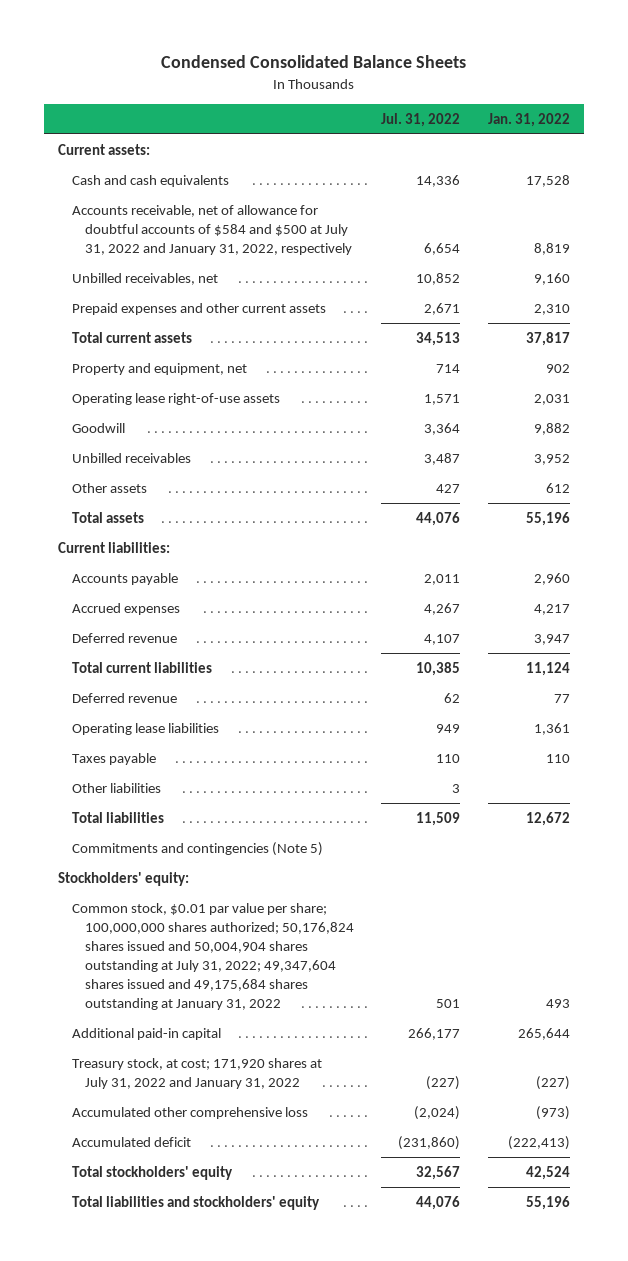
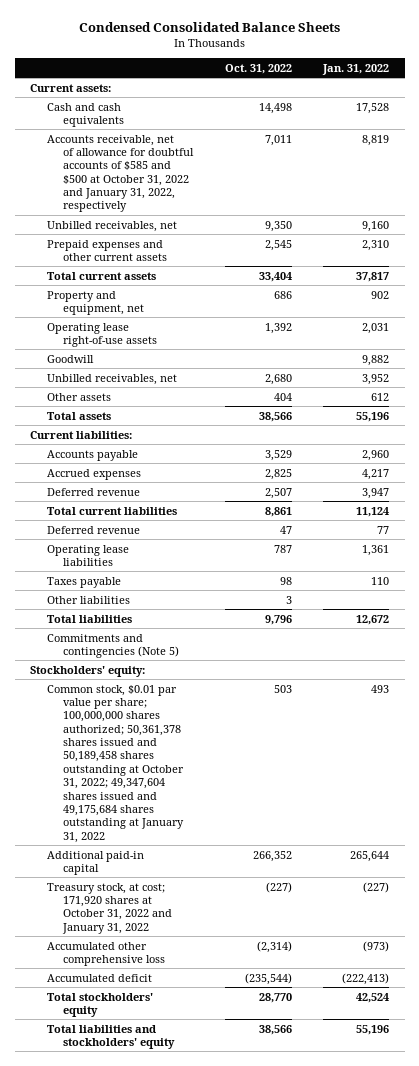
[381,112,461,127] Jul. 31, 2022 -> none
none -> [224,63,292,74] Oct. 31, 2022
[71,204,352,255] Accounts receivable, net of allowance for doubtful accounts of $584 and $500 at July 31, 2022 and January 31, 2022, respectively -> [46,134,195,213] Accounts receivable, net of allowance for doubtful accounts of $585 and $500 at October 31, 2022 and January 31, 2022, respectively
[71,452,191,463] Unbilled receivables -> [46,373,177,385] Unbilled receivables, net
[71,902,354,1011] Common stock, $0.01 par value per share; 100,000,000 shares authorized; 50,176,824 shares issued and 50,004,904 shares outstanding at July 31, 2022; 49,347,604 shares issued and 49,175,684 shares outstanding at January 31, 2022 -> [46,684,185,843] Common stock, $0.01 par value per share; 100,000,000 shares authorized; 50,361,378 shares issued and 50,189,458 shares outstanding at October 31, 2022; 49,347,604 shares issued and 49,175,684 shares outstanding at January 31, 2022
[71,1057,322,1089] Treasury stock, at cost; 171,920 shares at July 31, 2022 and January 31, 2022 -> [46,882,173,934] Treasury stock, at cost; 171,920 shares at October 31, 2022 and January 31, 2022

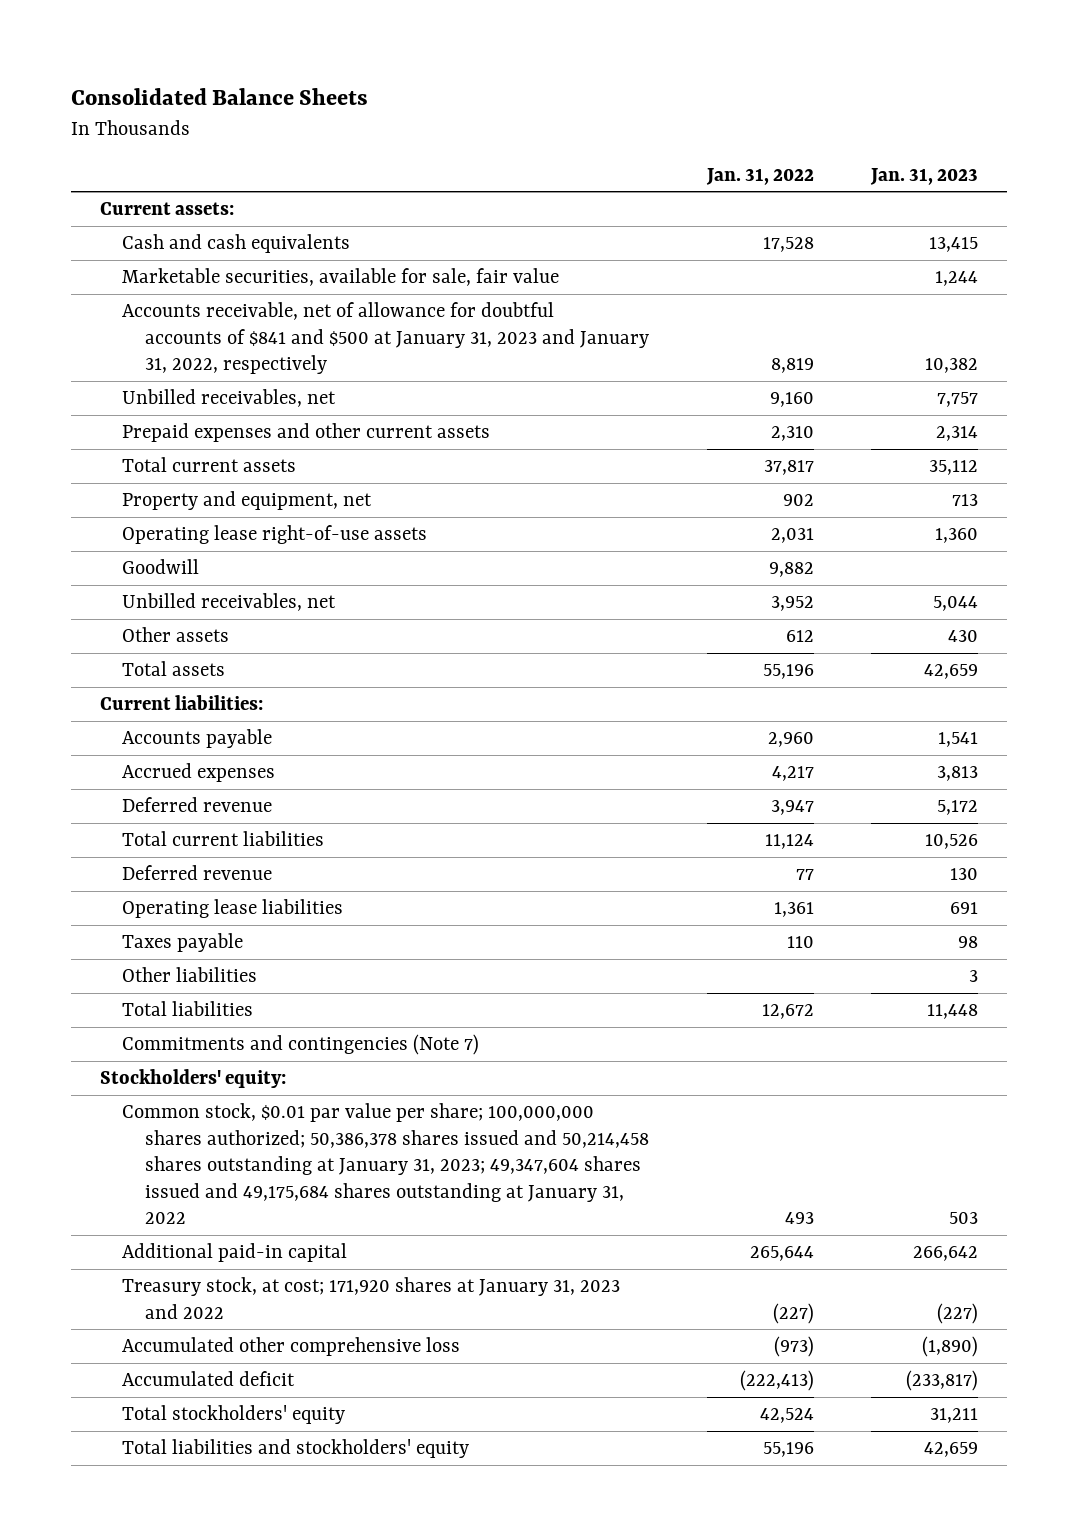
[78,22,340,33] Condensed Consolidated Balance Sheets -> [70,88,368,106] Consolidated Balance Sheets
[224,63,292,74] Oct. 31, 2022 -> none
none -> [870,167,979,185] Jan. 31, 2023
none -> [122,268,560,287] Marketable securities, available for sale, fair value
[46,134,195,213] Accounts receivable, net of allowance for doubtful accounts of $585 and $500 at October 31, 2022 and January 31, 2022, respectively -> [122,302,650,375] Accounts receivable, net of allowance for doubtful accounts of $841 and $500 at January 31, 2023 and January 31, 2022, respectively
[46,633,180,658] Commitments and contingencies (Note 5) -> [122,1034,480,1056] Commitments and contingencies (Note 7)
[46,684,185,843] Common stock, $0.01 par value per share; 100,000,000 shares authorized; 50,361,378 shares issued and 50,189,458 shares outstanding at October 31, 2022; 49,347,604 shares issued and 49,175,684 shares outstanding at January 31, 2022 -> [122,1103,650,1225] Common stock, $0.01 par value per share; 100,000,000 shares authorized; 50,386,378 shares issued and 50,214,458 shares outstanding at January 31, 2023; 49,347,604 shares issued and 49,175,684 shares outstanding at January 31, 2022
[46,882,173,934] Treasury stock, at cost; 171,920 shares at October 31, 2022 and January 31, 2022 -> [122,1277,621,1319] Treasury stock, at cost; 171,920 shares at January 31, 2023 and 2022

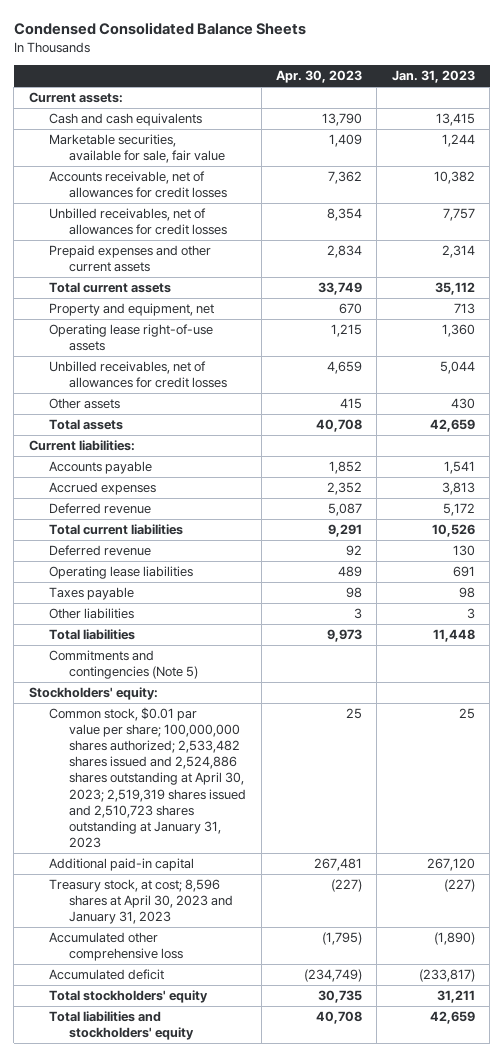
[70,88,368,106] Consolidated Balance Sheets -> [13,22,306,36] Condensed Consolidated Balance Sheets
[705,167,814,185] Jan. 31, 2022 -> none
none -> [275,70,362,84] Apr. 30, 2023
[122,302,650,375] Accounts receivable, net of allowance for doubtful accounts of $841 and $500 at January 31, 2023 and January 31, 2022, respectively -> [48,171,228,199] Accounts receivable, net of allowances for credit losses
[122,389,337,408] Unbilled receivables, net -> [48,208,228,236] Unbilled receivables, net of allowances for credit losses
[122,559,200,575] Goodwill -> none
[122,593,337,612] Unbilled receivables, net -> [48,361,228,389] Unbilled receivables, net of allowances for credit losses
[122,1034,480,1056] Commitments and contingencies (Note 7) -> [48,650,199,680] Commitments and contingencies (Note 5)
[122,1103,650,1225] Common stock, $0.01 par value per share; 100,000,000 shares authorized; 50,386,378 shares issued and 50,214,458 shares outstanding at January 31, 2023; 49,347,604 shares issued and 49,175,684 shares outstanding at January 31, 2022 -> [48,707,247,848] Common stock, $0.01 par value per share; 100,000,000 shares authorized; 2,533,482 shares issued and 2,524,886 shares outstanding at April 30, 2023; 2,519,319 shares issued and 2,510,723 shares outstanding at January 31, 2023
[949,1212,979,1225] 503 -> [458,708,475,720] 25
[913,1246,979,1262] 266,642 -> [426,858,475,872] 267,120
[122,1277,621,1319] Treasury stock, at cost; 171,920 shares at January 31, 2023 and 2022 -> [48,879,234,925] Treasury stock, at cost; 8,596 shares at April 30, 2023 and January 31, 2023

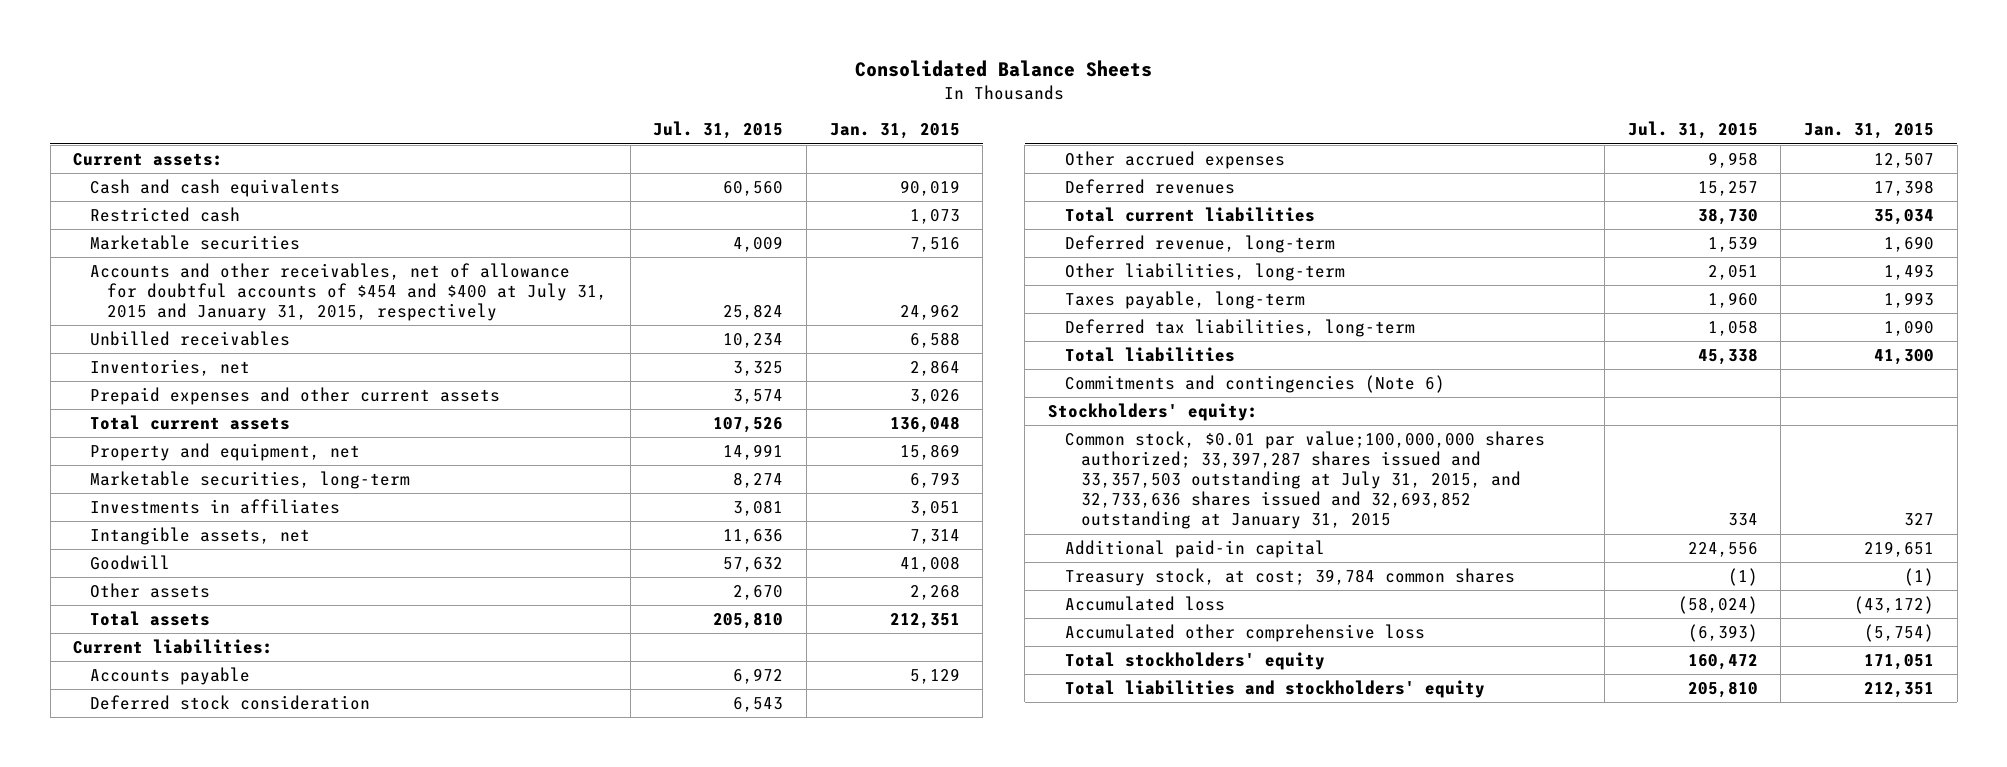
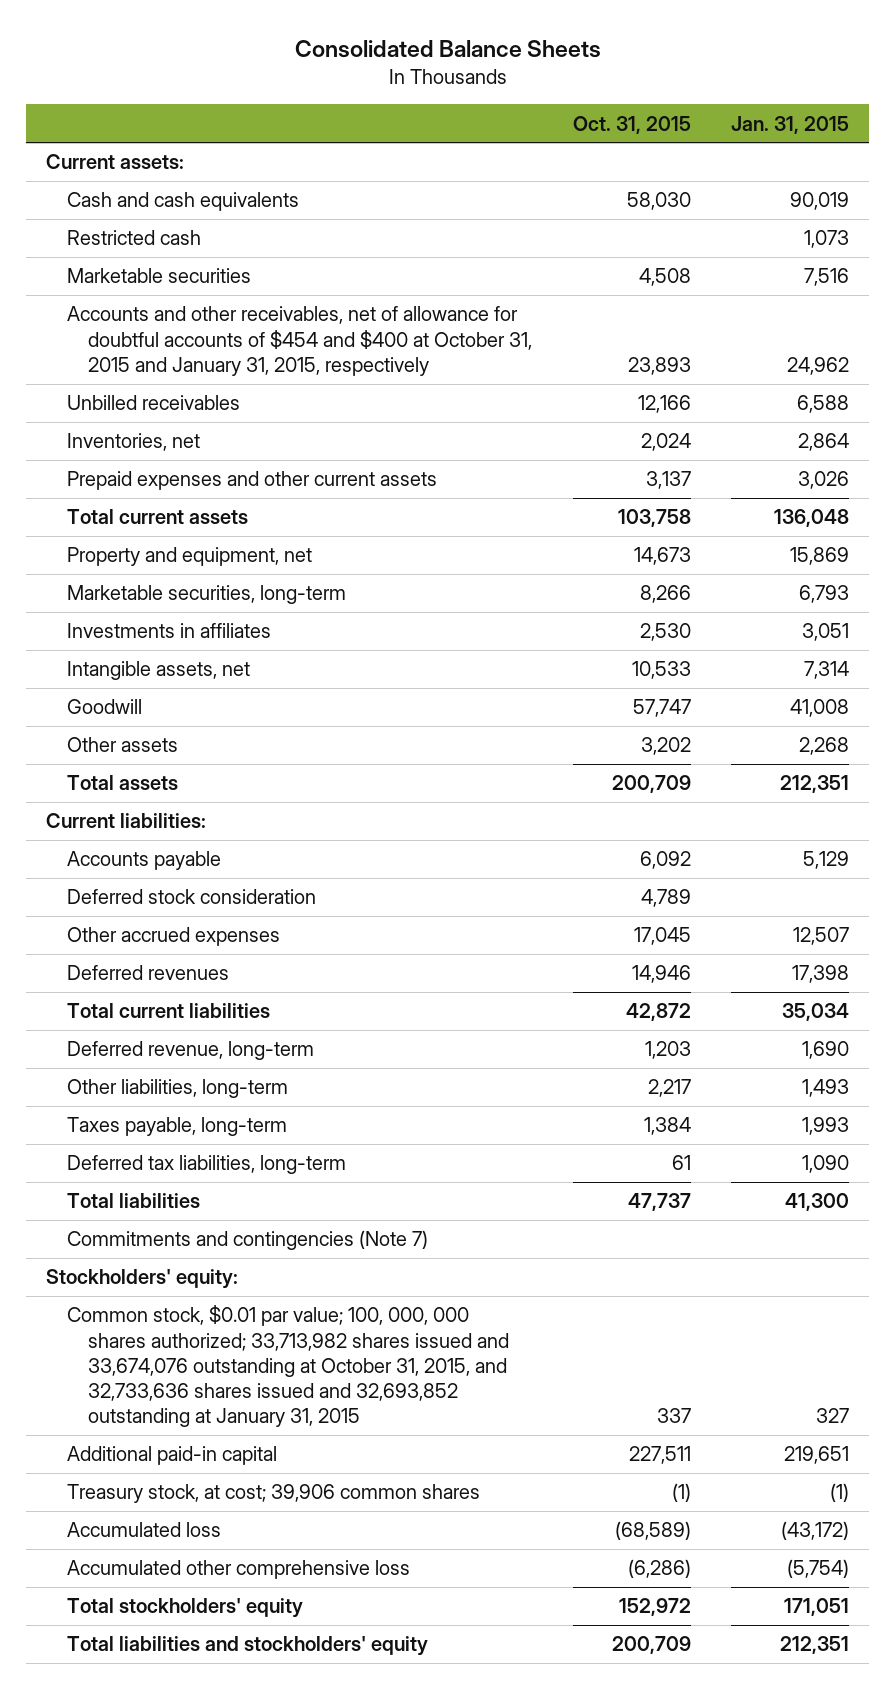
[653,121,784,140] Jul. 31, 2015 -> none
none -> [572,115,691,134] Oct. 31, 2015
[90,262,607,322] Accounts and other receivables, net of allowance for doubtful accounts of $454 and $400 at July 31, 2015 and January 31, 2015, respectively -> [67,306,533,376] Accounts and other receivables, net of allowance for doubtful accounts of $454 and $400 at October 31, 2015 and January 31, 2015, respectively
[1064,374,1445,393] Commitments and contingencies (Note 6) -> [67,1230,429,1251] Commitments and contingencies (Note 7)
[1064,430,1545,530] Common stock, $0.01 par value;100,000,000 shares authorized; 33,397,287 shares issued and 33,357,503 outstanding at July 31, 2015, and 32,733,636 shares issued and 32,693,852 outstanding at January 31, 2015 -> [67,1305,510,1428] Common stock, $0.01 par value; 100, 000, 000 shares authorized; 33,713,982 shares issued and 33,674,076 outstanding at October 31, 2015, and 32,733,636 shares issued and 32,693,852 outstanding at January 31, 2015
[1064,567,1515,586] Treasury stock, at cost; 39,784 common shares -> [67,1484,481,1504] Treasury stock, at cost; 39,906 common shares

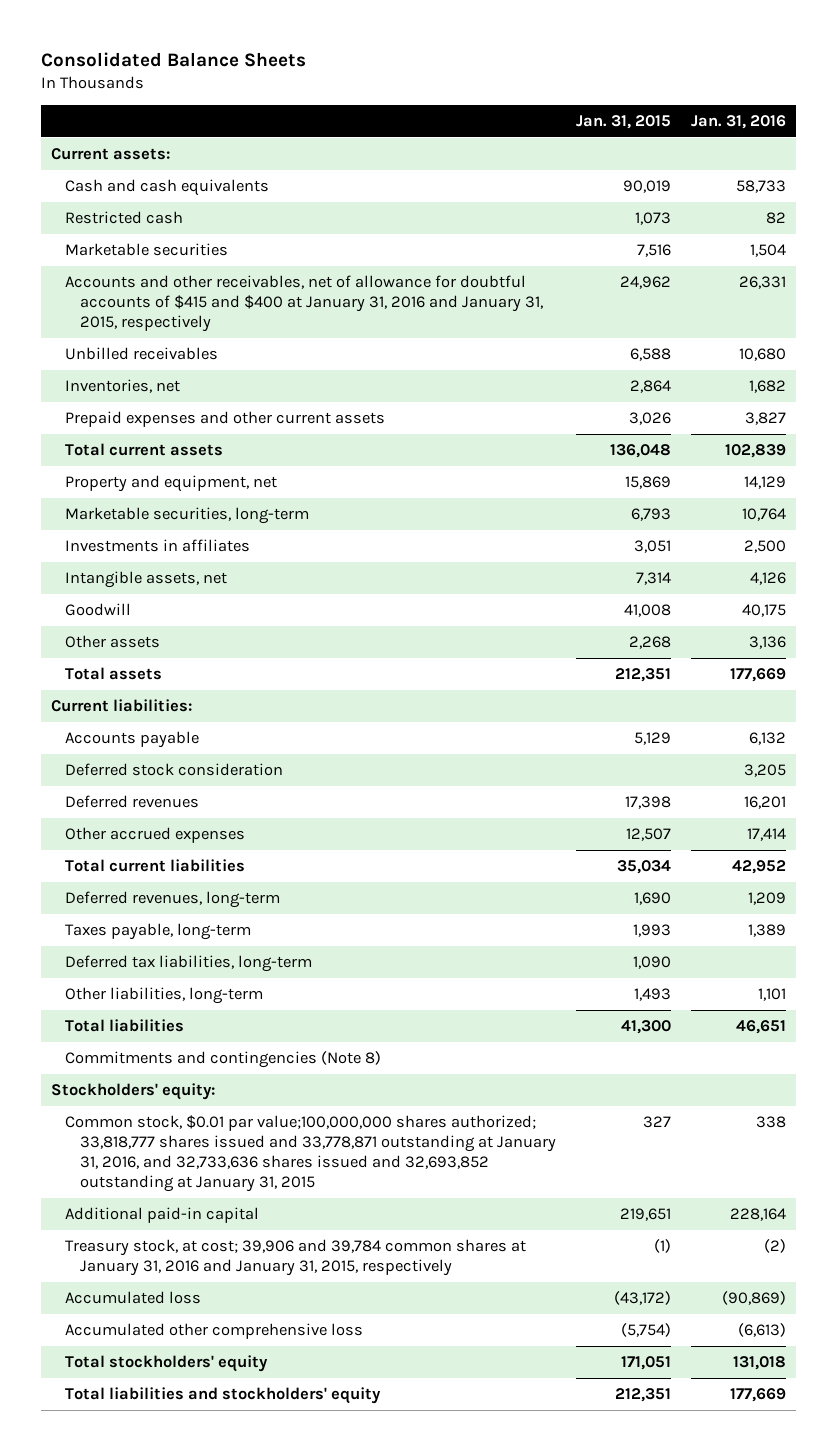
[572,115,691,134] Oct. 31, 2015 -> none
none -> [690,114,786,129] Jan. 31, 2016
[67,306,533,376] Accounts and other receivables, net of allowance for doubtful accounts of $454 and $400 at October 31, 2015 and January 31, 2015, respectively -> [65,275,544,332] Accounts and other receivables, net of allowance for doubtful accounts of $415 and $400 at January 31, 2016 and January 31, 2015, respectively
[67,927,281,947] Other accrued expenses -> [65,827,246,844] Other accrued expenses
[67,1041,315,1061] Deferred revenue, long-term -> [65,891,281,909] Deferred revenues, long-term
[67,1079,289,1099] Other liabilities, long-term -> [65,987,264,1005] Other liabilities, long-term
[67,1230,429,1251] Commitments and contingencies (Note 7) -> [65,1051,382,1069] Commitments and contingencies (Note 8)
[67,1305,510,1428] Common stock, $0.01 par value; 100, 000, 000 shares authorized; 33,713,982 shares issued and 33,674,076 outstanding at October 31, 2015, and 32,733,636 shares issued and 32,693,852 outstanding at January 31, 2015 -> [65,1115,557,1192] Common stock, $0.01 par value;100,000,000 shares authorized; 33,818,777 shares issued and 33,778,871 outstanding at January 31, 2016, and 32,733,636 shares issued and 32,693,852 outstanding at January 31, 2015
[67,1484,481,1504] Treasury stock, at cost; 39,906 common shares -> [65,1239,527,1277] Treasury stock, at cost; 39,906 and 39,784 common shares at January 31, 2016 and January 31, 2015, respectively

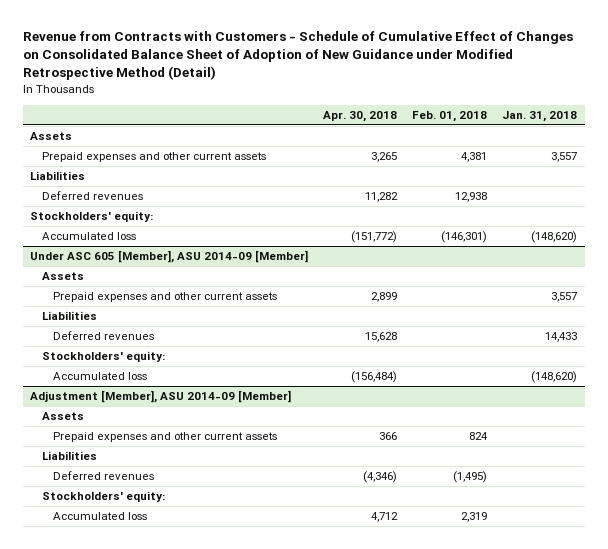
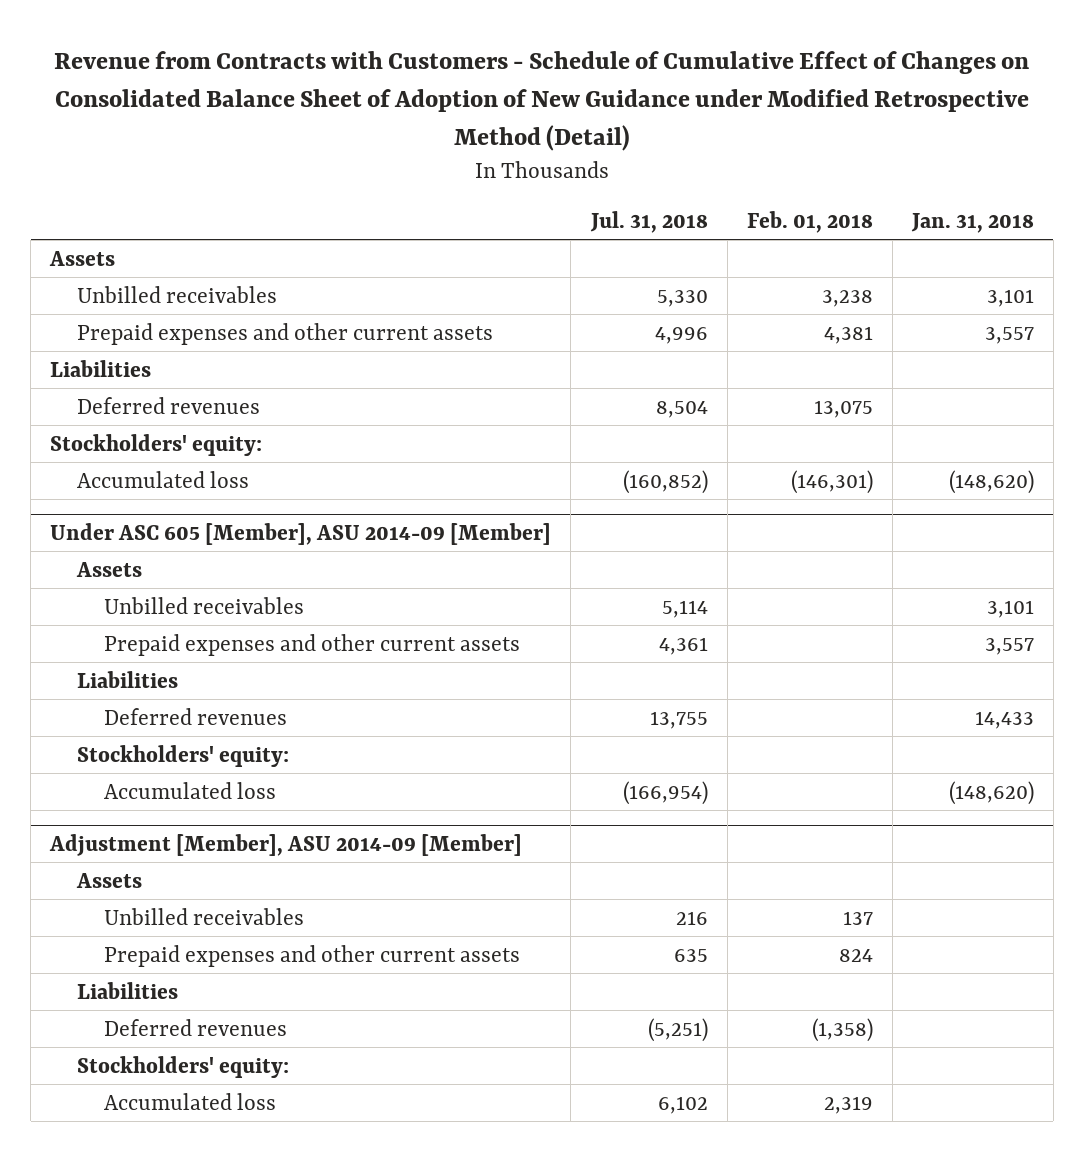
[323,110,398,122] Apr. 30, 2018 -> none
none -> [589,210,708,233] Jul. 31, 2018
none -> [77,285,278,303] Unbilled receivables
[455,191,488,202] 12,938 -> [813,399,873,418] 13,075
none -> [104,596,305,614] Unbilled receivables
none -> [104,907,305,925] Unbilled receivables
[453,470,488,483] (1,495) -> [811,1017,873,1042] (1,358)

